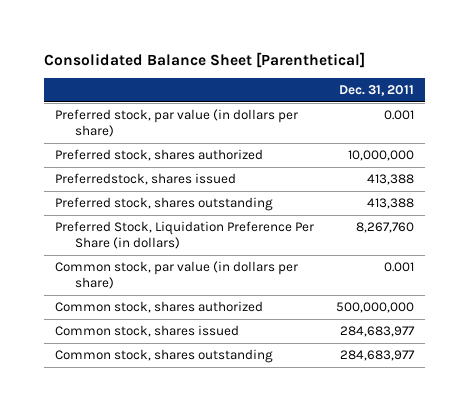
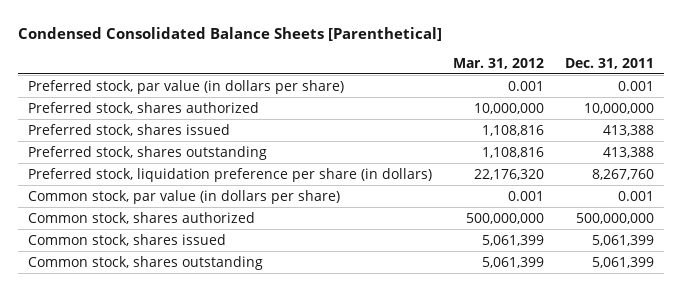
[44,51,366,68] Consolidated Balance Sheet [Parenthetical] -> [18,26,443,41] Condensed Consolidated Balance Sheets [Parenthetical]
none -> [453,57,545,69] Mar. 31, 2012
[55,173,237,186] Preferredstock, shares issued -> [28,123,231,136] Preferred stock, shares issued
[55,221,315,250] Preferred Stock, Liquidation Preference Per Share (in dollars) -> [28,167,433,182] Preferred stock, liquidation preference per share (in dollars)
[340,326,416,338] 284,683,977 -> [591,234,654,246] 5,061,399
[340,350,416,362] 284,683,977 -> [591,256,654,268] 5,061,399

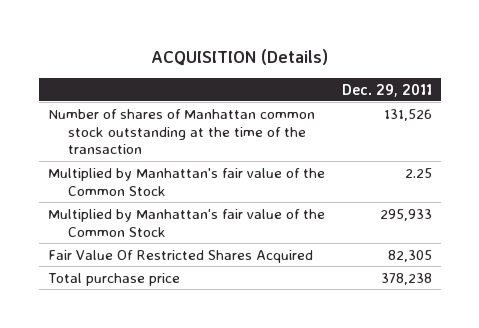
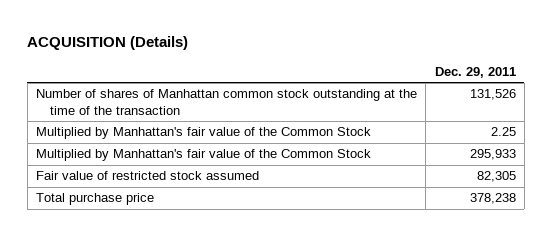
[47,249,313,263] Fair Value Of Restricted Shares Acquired -> [35,171,259,181] Fair value of restricted stock assumed

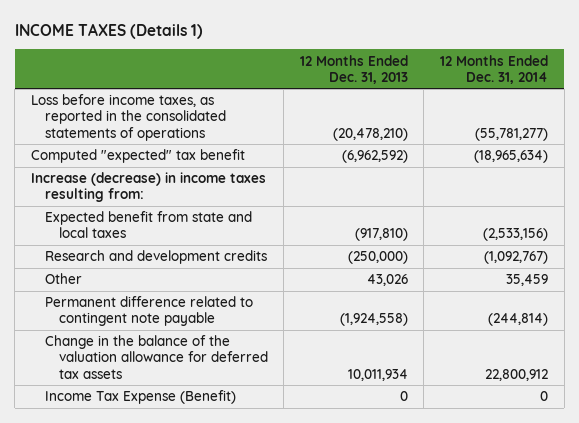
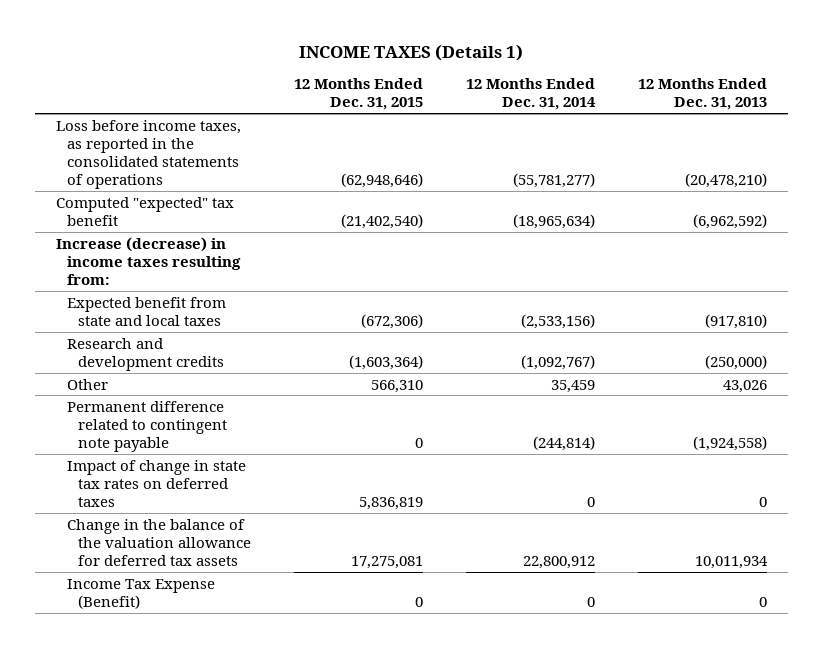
none -> [294,78,424,111] 12 Months Ended Dec. 31, 2015
none -> [67,459,247,507] Impact of change in state tax rates on deferred taxes

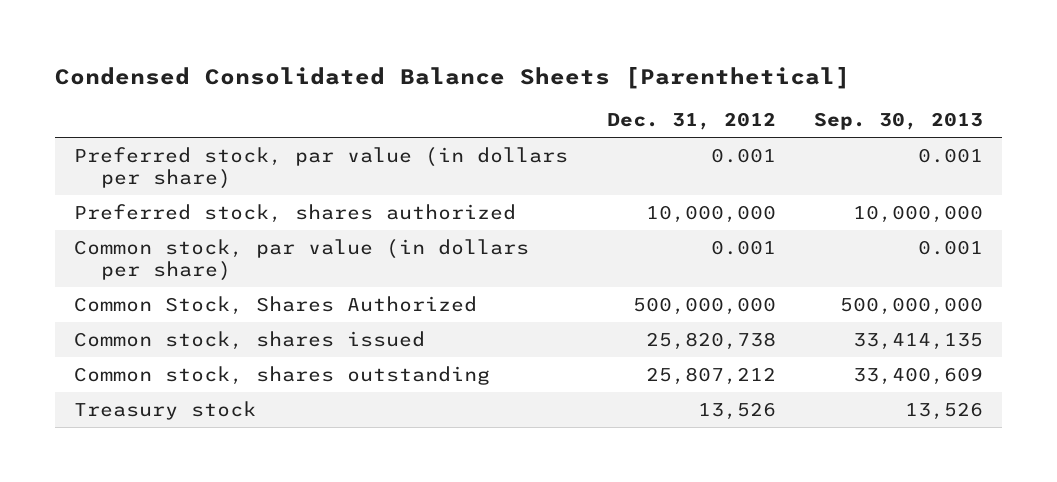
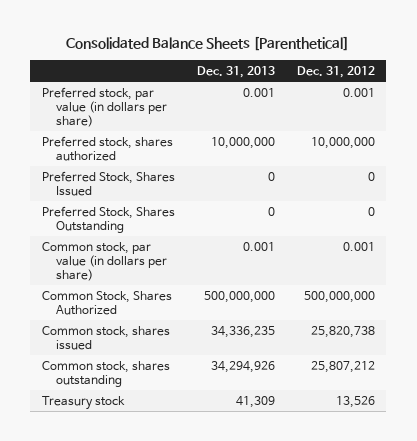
[54,66,850,89] Condensed Consolidated Balance Sheets [Parenthetical] -> [66,36,350,52] Consolidated Balance Sheets [Parenthetical]
[814,112,984,131] Sep. 30, 2013 -> none
none -> [196,65,275,78] Dec. 31, 2013
none -> [41,170,175,196] Preferred Stock, Shares Issued
none -> [41,205,175,233] Preferred Stock, Shares Outstanding

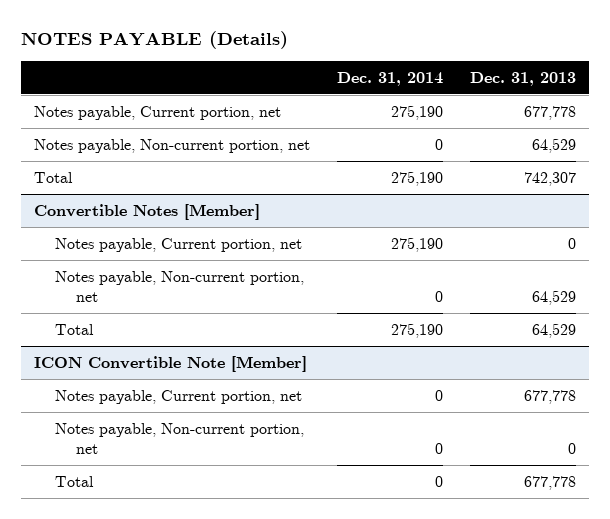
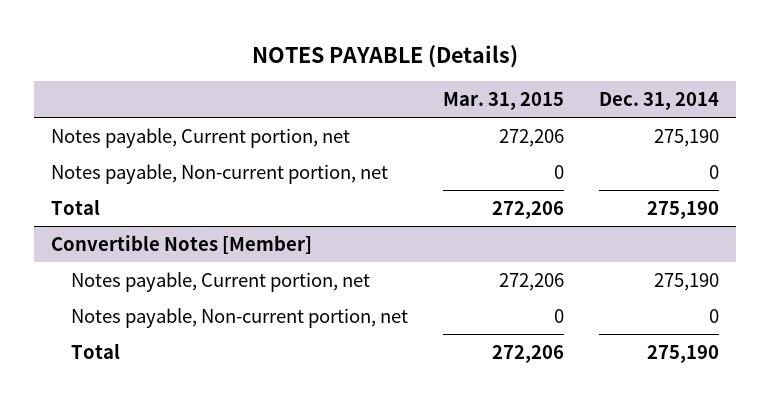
[469,72,576,87] Dec. 31, 2013 -> none
none -> [443,91,565,110] Mar. 31, 2015
[34,355,308,372] ICON Convertible Note [Member] -> none
[55,389,303,404] Notes payable, Current portion, net -> none
[55,422,305,454] Notes payable, Non-current portion, net -> none
[55,475,95,487] Total -> none

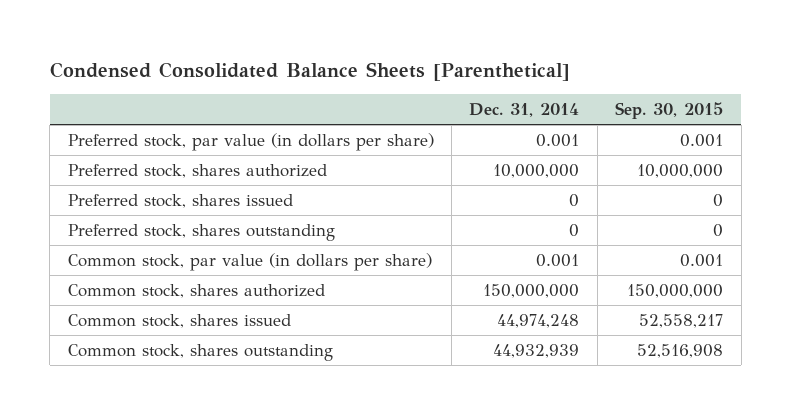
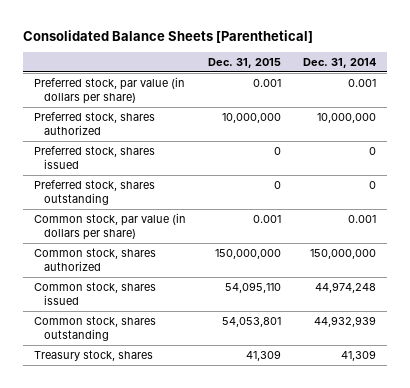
[49,61,570,81] Condensed Consolidated Balance Sheets [Parenthetical] -> [23,29,314,43] Consolidated Balance Sheets [Parenthetical]
[615,101,724,119] Sep. 30, 2015 -> none
none -> [208,57,282,68] Dec. 31, 2015
none -> [34,349,154,361] Treasury stock, shares

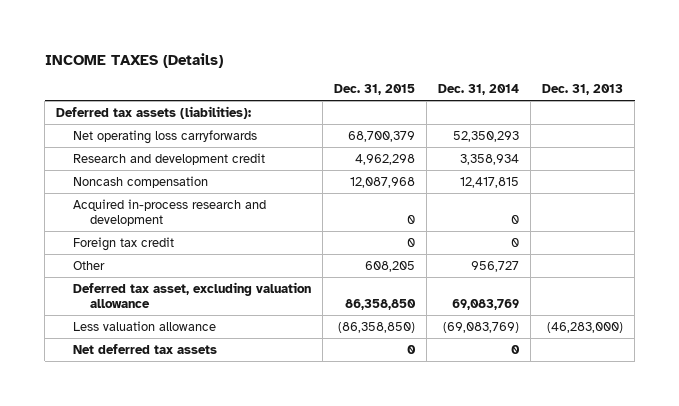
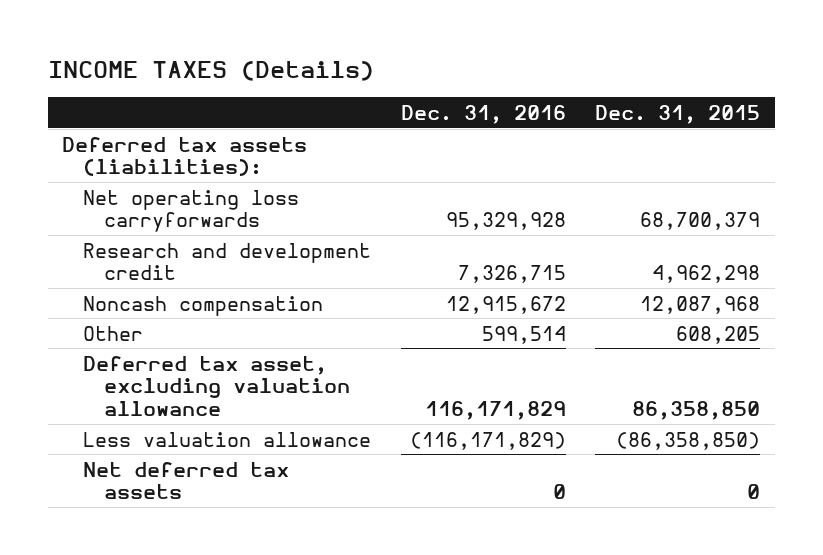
[438,84,520,96] Dec. 31, 2014 -> none
[542,84,624,96] Dec. 31, 2013 -> none
none -> [400,104,566,124] Dec. 31, 2016
[73,198,267,227] Acquired in-process research and development -> none
[73,236,175,251] Foreign tax credit -> none

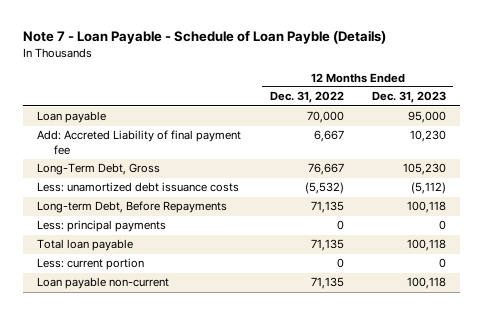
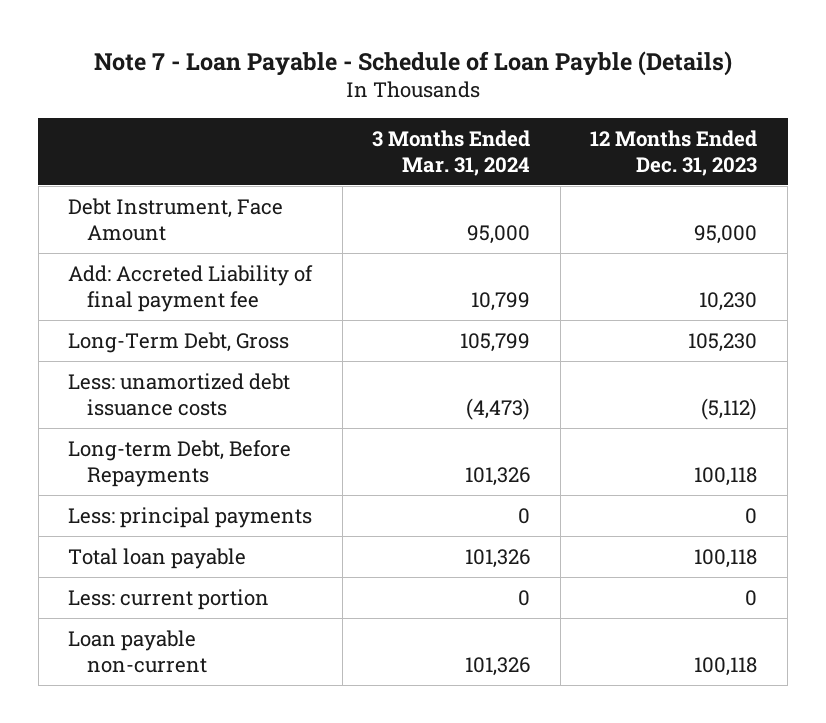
[269,91,344,104] Dec. 31, 2022 -> none
none -> [372,129,531,176] 3 Months Ended Mar. 31, 2024
[37,111,107,124] Loan payable -> [68,197,284,241] Debt Instrument, Face Amount

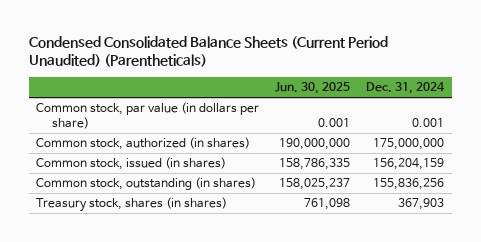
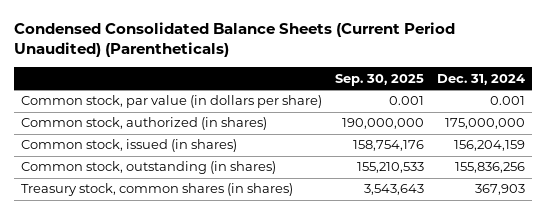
[275,82,351,95] Jun. 30, 2025 -> none
none -> [335,73,425,86] Sep. 30, 2025
[36,197,228,213] Treasury stock, shares (in shares) -> [21,183,294,197] Treasury stock, common shares (in shares)

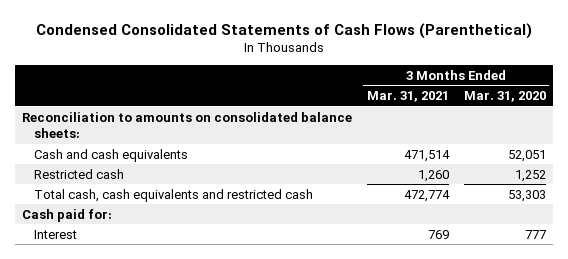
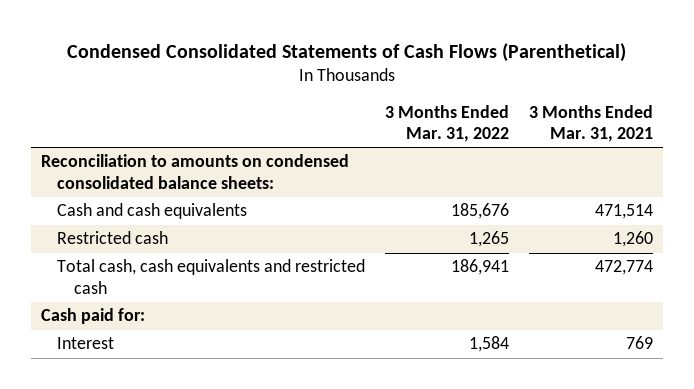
[463,91,546,103] Mar. 31, 2020 -> none
none -> [385,104,510,143] 3 Months Ended Mar. 31, 2022
[22,111,353,139] Reconciliation to amounts on consolidated balance sheets: -> [40,154,349,189] Reconciliation to amounts on condensed consolidated balance sheets:

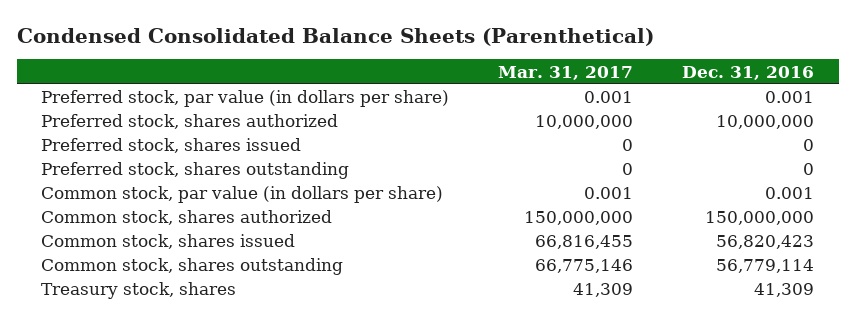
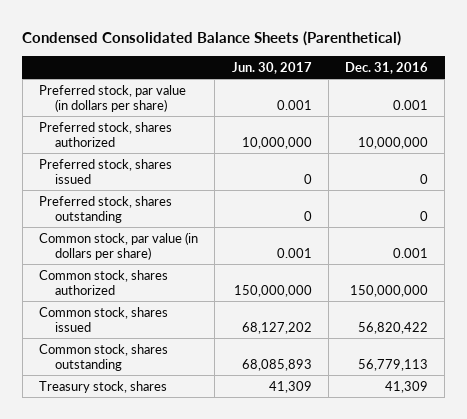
[498,65,634,80] Mar. 31, 2017 -> none
none -> [231,61,312,74] Jun. 30, 2017
[716,235,815,250] 56,820,423 -> [358,322,429,335] 56,820,422
[716,259,815,274] 56,779,114 -> [358,359,429,372] 56,779,113

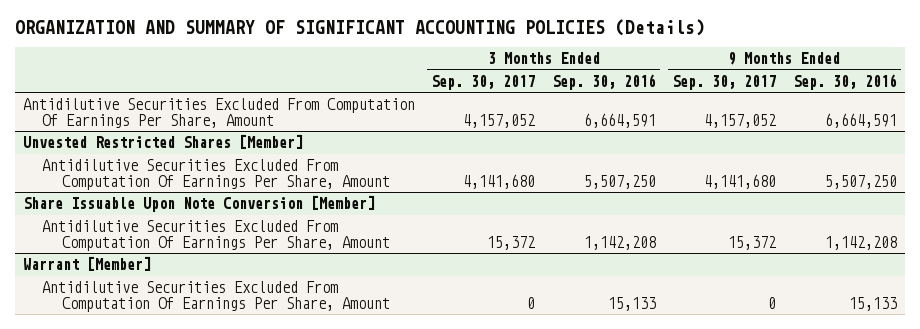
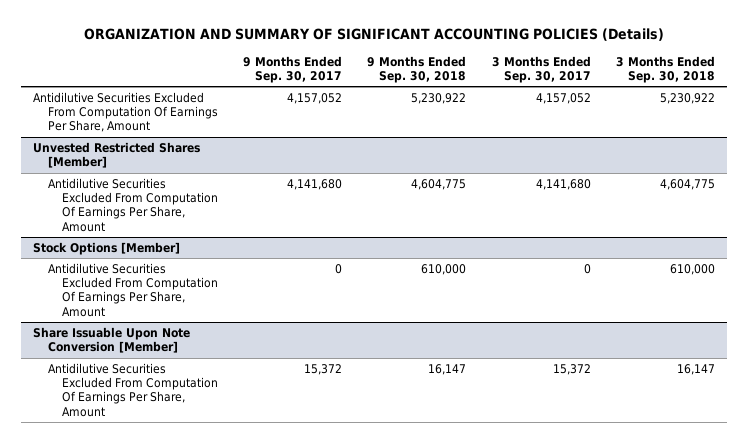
[551,73,656,90] Sep. 30, 2016 -> none
[792,73,897,90] Sep. 30, 2016 -> none
none -> [367,55,467,83] 9 Months Ended Sep. 30, 2018
none -> [615,55,715,83] 3 Months Ended Sep. 30, 2018
none -> [33,242,181,256] Stock Options [Member]
none -> [47,263,218,317] Antidilutive Securities Excluded From Computation Of Earnings Per Share, Amount
[22,256,151,272] Warrant [Member] -> none
[42,281,390,312] Antidilutive Securities Excluded From Computation Of Earnings Per Share, Amount -> none

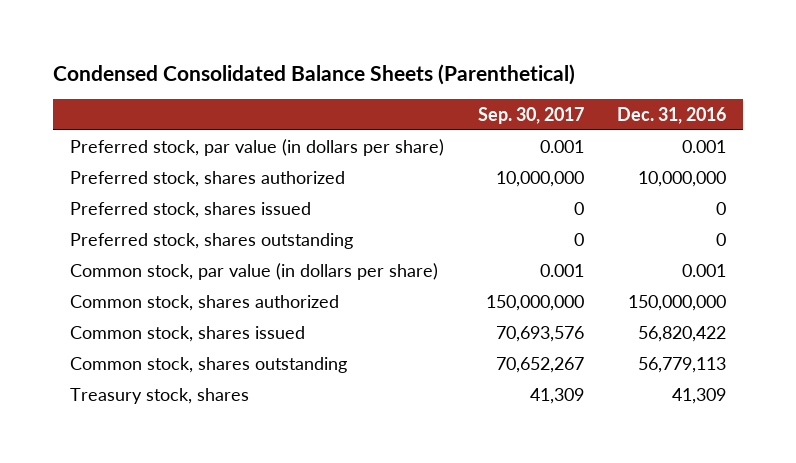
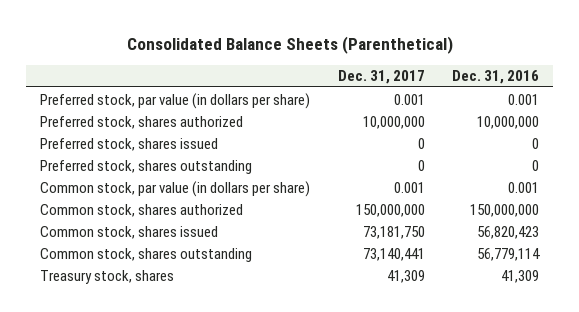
[53,64,576,86] Condensed Consolidated Balance Sheets (Parenthetical) -> [126,35,453,54] Consolidated Balance Sheets (Parenthetical)
[477,107,584,125] Sep. 30, 2017 -> none
none -> [337,70,425,85] Dec. 31, 2017
[638,325,727,342] 56,820,422 -> [477,225,540,239] 56,820,423
[638,356,727,373] 56,779,113 -> [477,247,541,261] 56,779,114

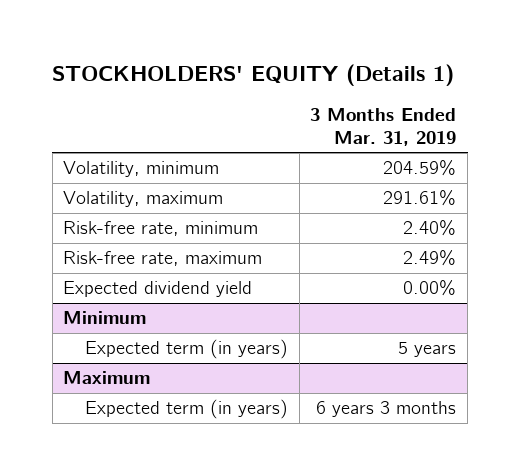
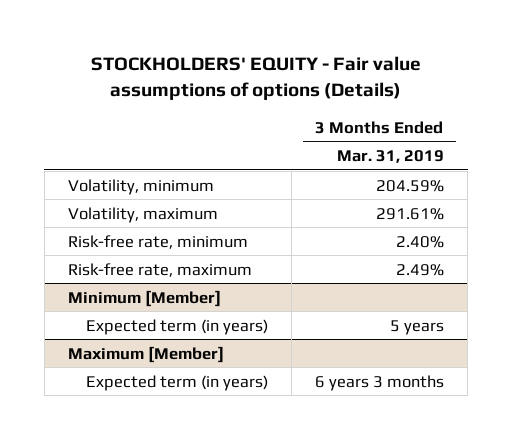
[52,64,455,87] STOCKHOLDERS' EQUITY (Details 1) -> [90,56,421,101] STOCKHOLDERS' EQUITY - Fair value assumptions of options (Details)
[63,281,253,298] Expected dividend yield -> none
[63,311,147,325] Minimum -> [67,289,221,307] Minimum [Member]
[63,371,151,385] Maximum -> [67,345,224,363] Maximum [Member]

